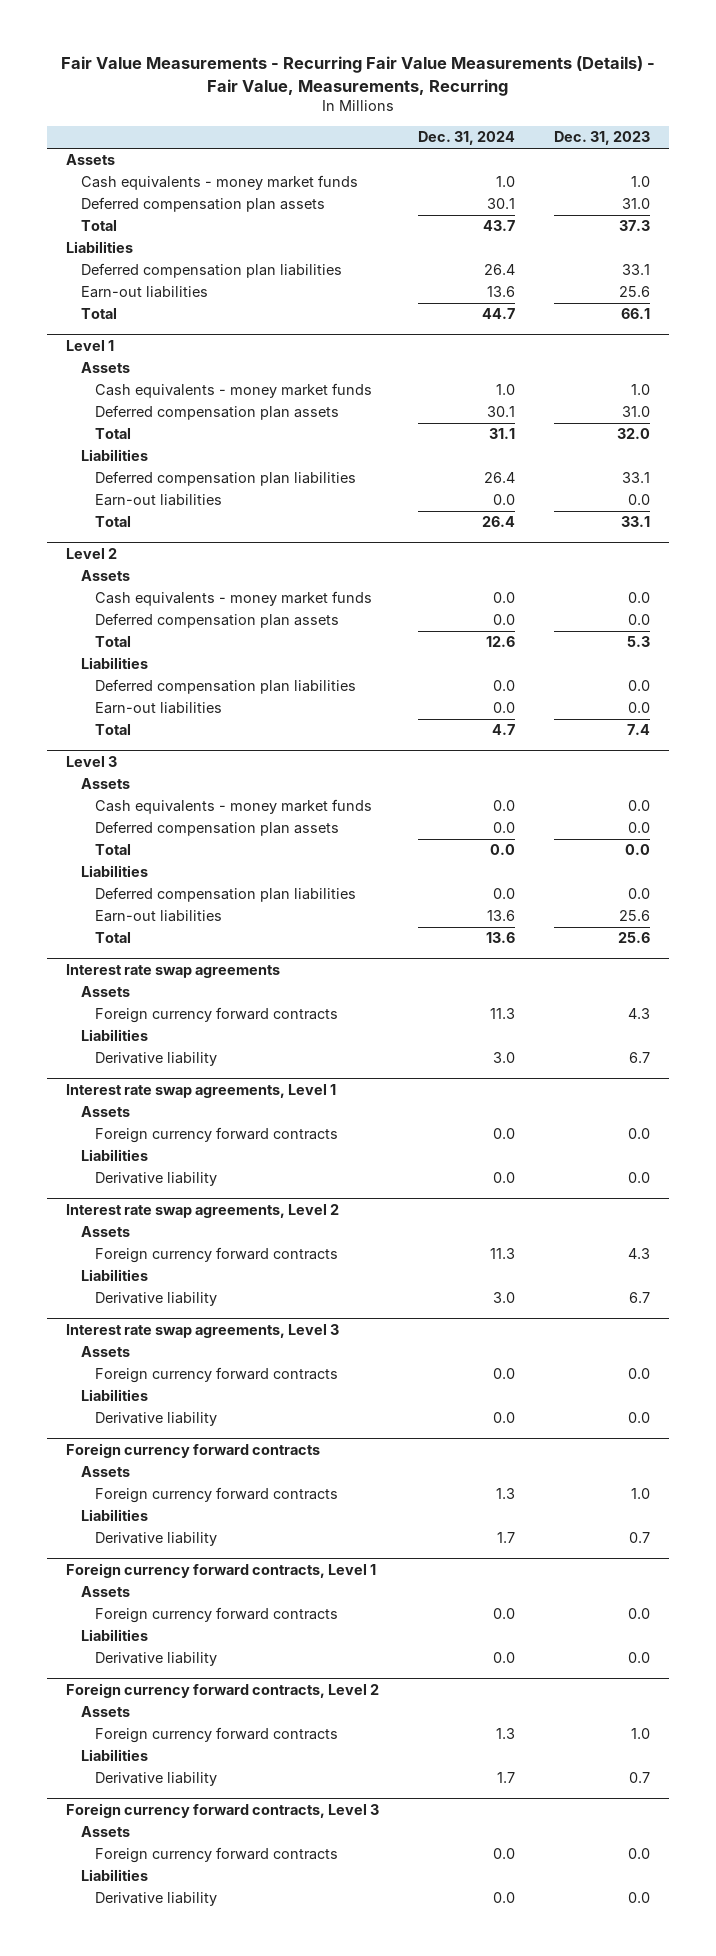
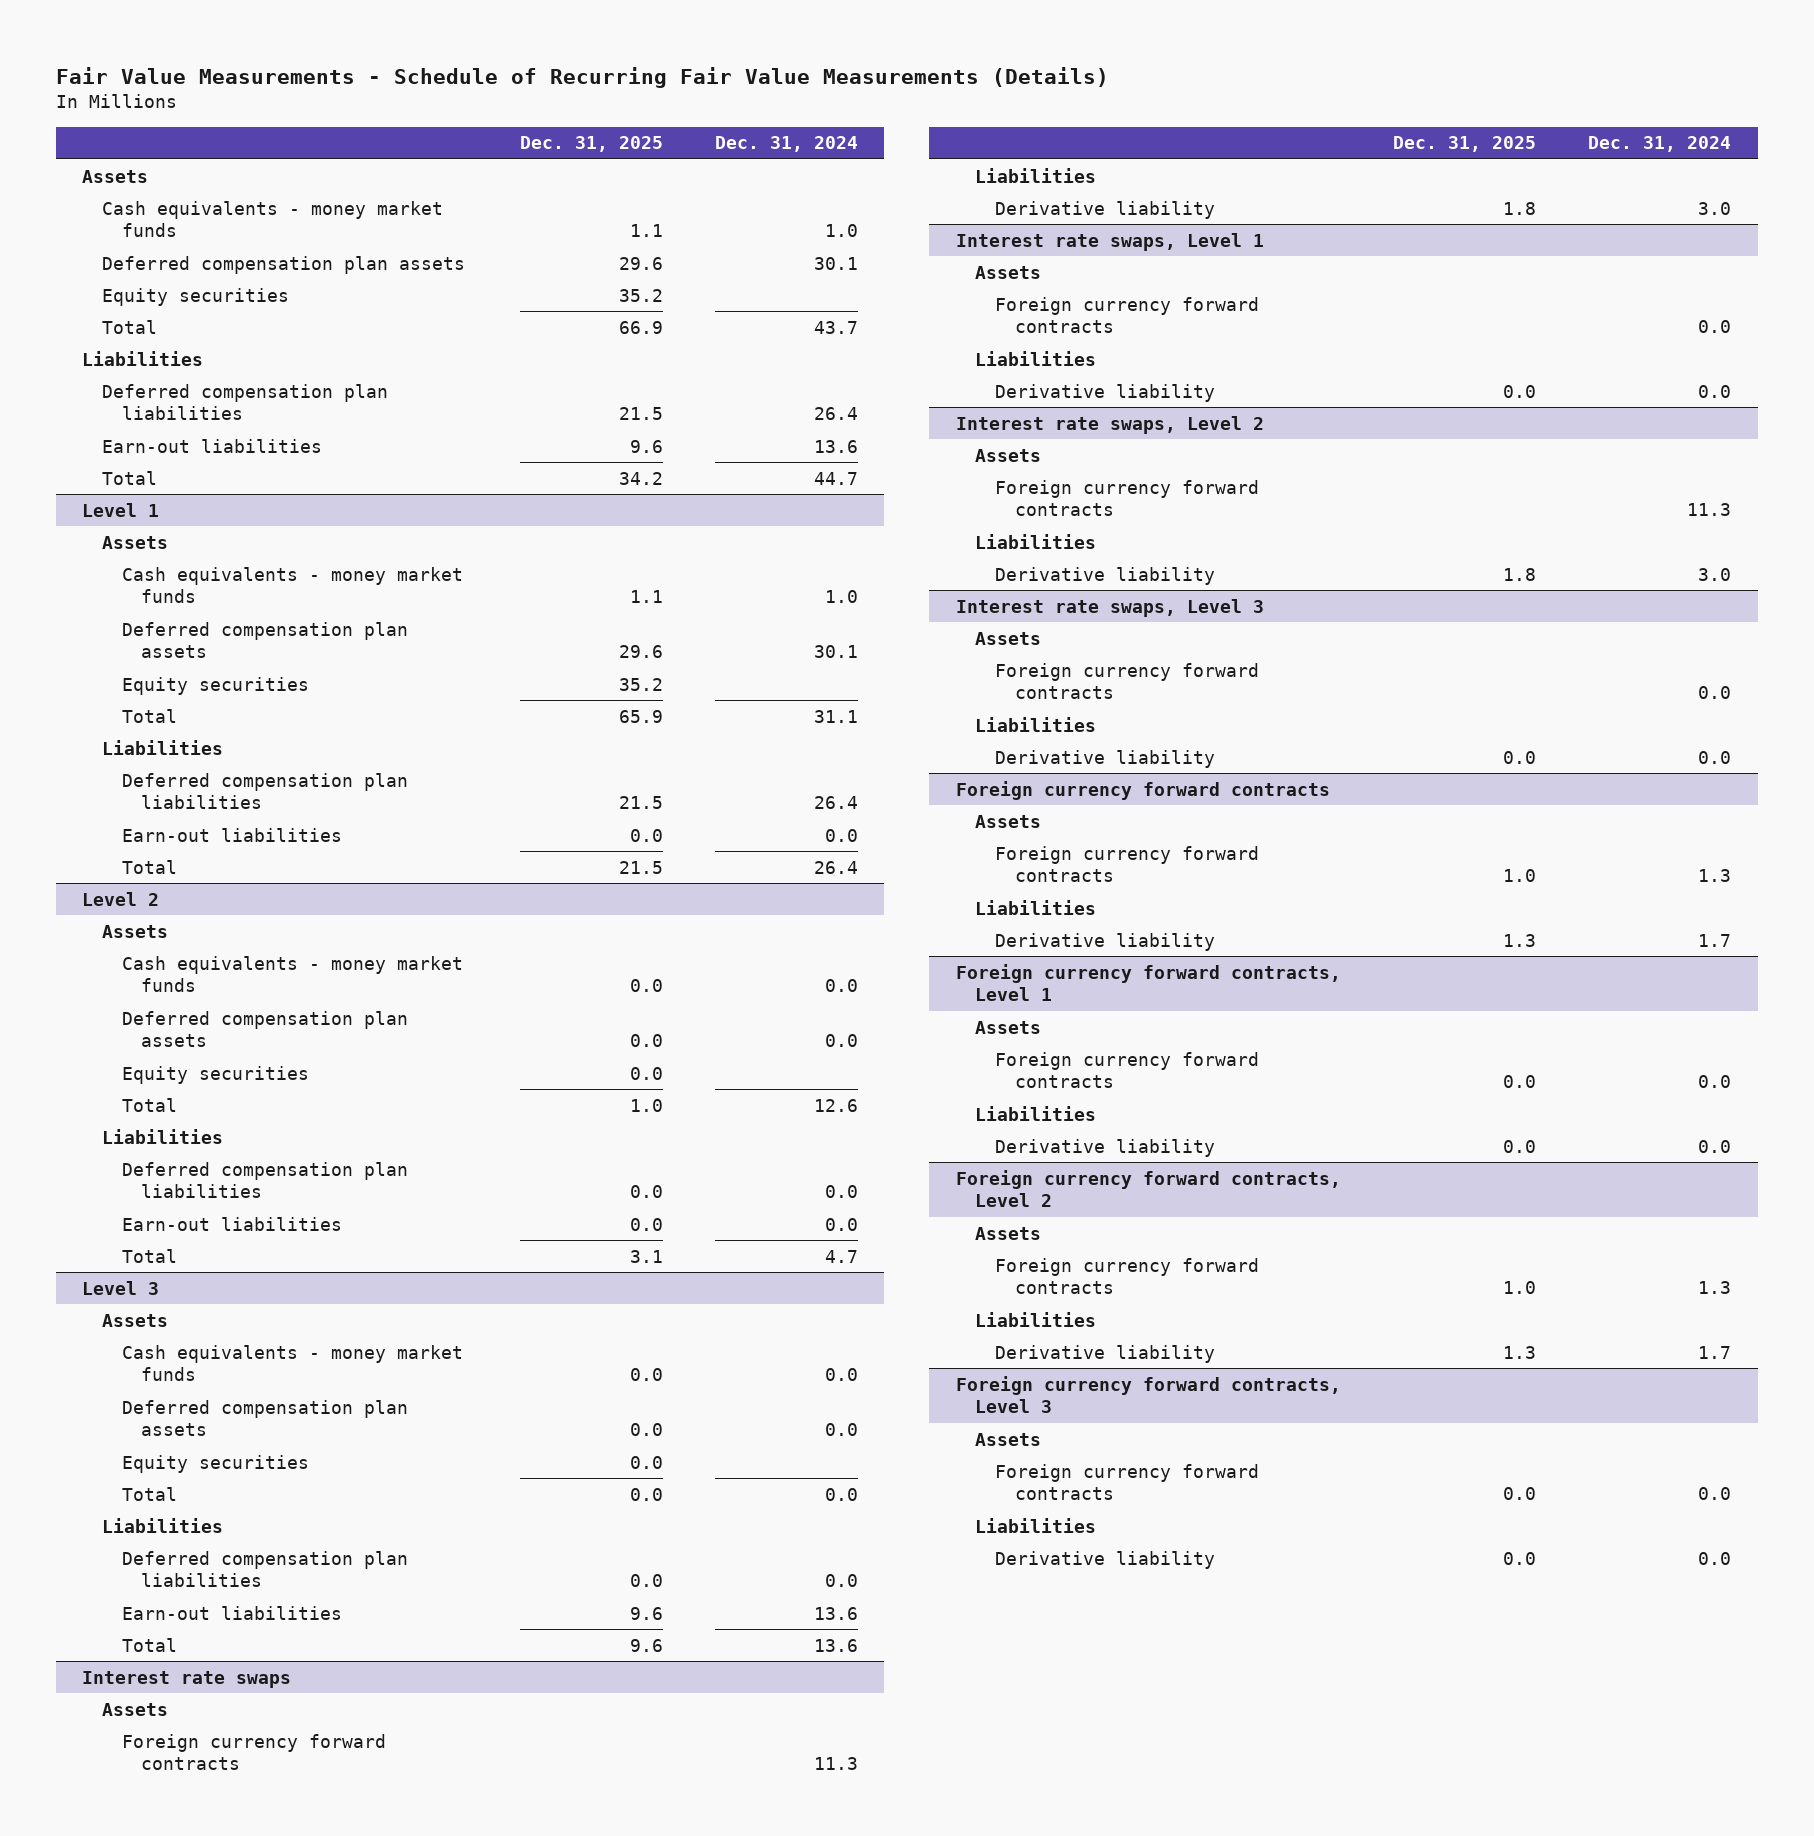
[60,56,655,96] Fair Value Measurements - Recurring Fair Value Measurements (Details) - Fair Value, Measurements, Recurring -> [56,67,1110,89] Fair Value Measurements - Schedule of Recurring Fair Value Measurements (Details)
[553,131,650,146] Dec. 31, 2023 -> none
none -> [519,136,663,153] Dec. 31, 2025
none -> [102,287,290,306] Equity securities
none -> [121,676,309,695] Equity securities
none -> [121,1065,309,1084] Equity securities
none -> [121,1454,309,1473] Equity securities
[66,963,281,978] Interest rate swap agreements -> [82,1670,292,1688] Interest rate swaps
[66,1083,337,1098] Interest rate swap agreements, Level 1 -> [955,232,1264,251] Interest rate swaps, Level 1
[66,1203,340,1218] Interest rate swap agreements, Level 2 -> [955,415,1264,434] Interest rate swaps, Level 2
[66,1323,340,1338] Interest rate swap agreements, Level 3 -> [955,598,1264,617] Interest rate swaps, Level 3

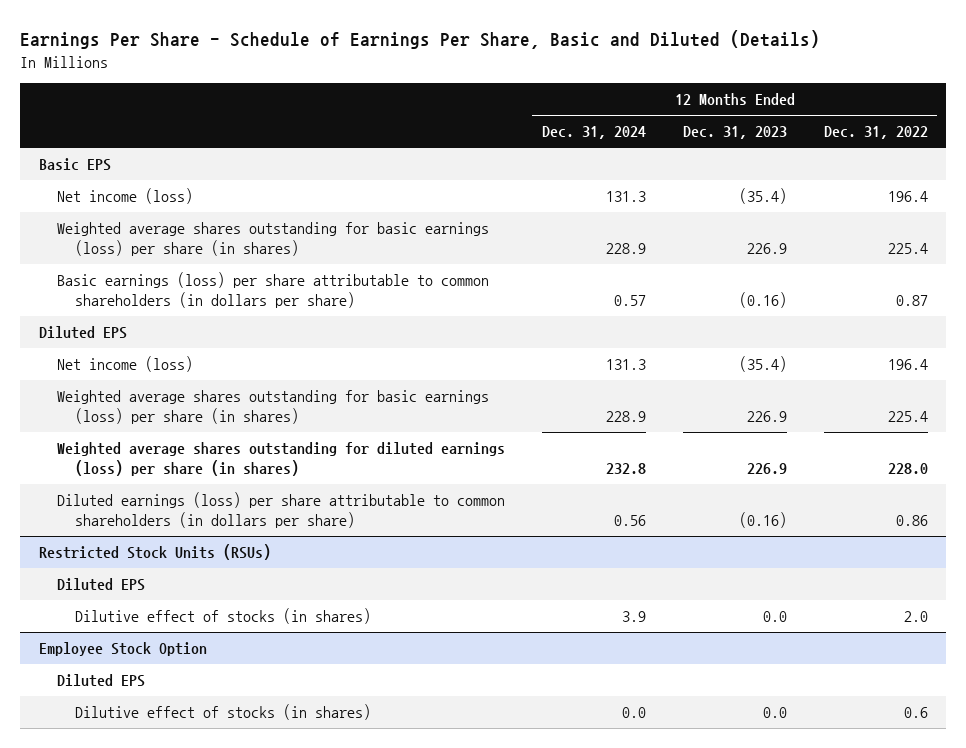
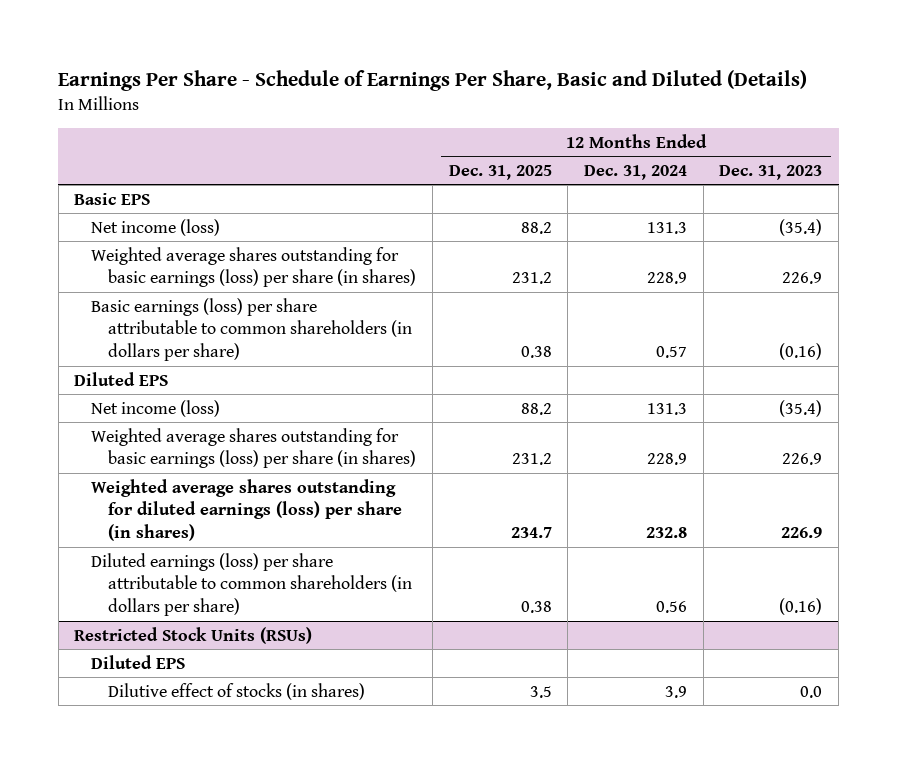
[823,126,928,140] Dec. 31, 2022 -> none
none -> [448,164,552,180] Dec. 31, 2025
[38,642,207,657] Employee Stock Option -> none
[56,674,145,688] Diluted EPS -> none
[74,704,371,721] Dilutive effect of stocks (in shares) -> none

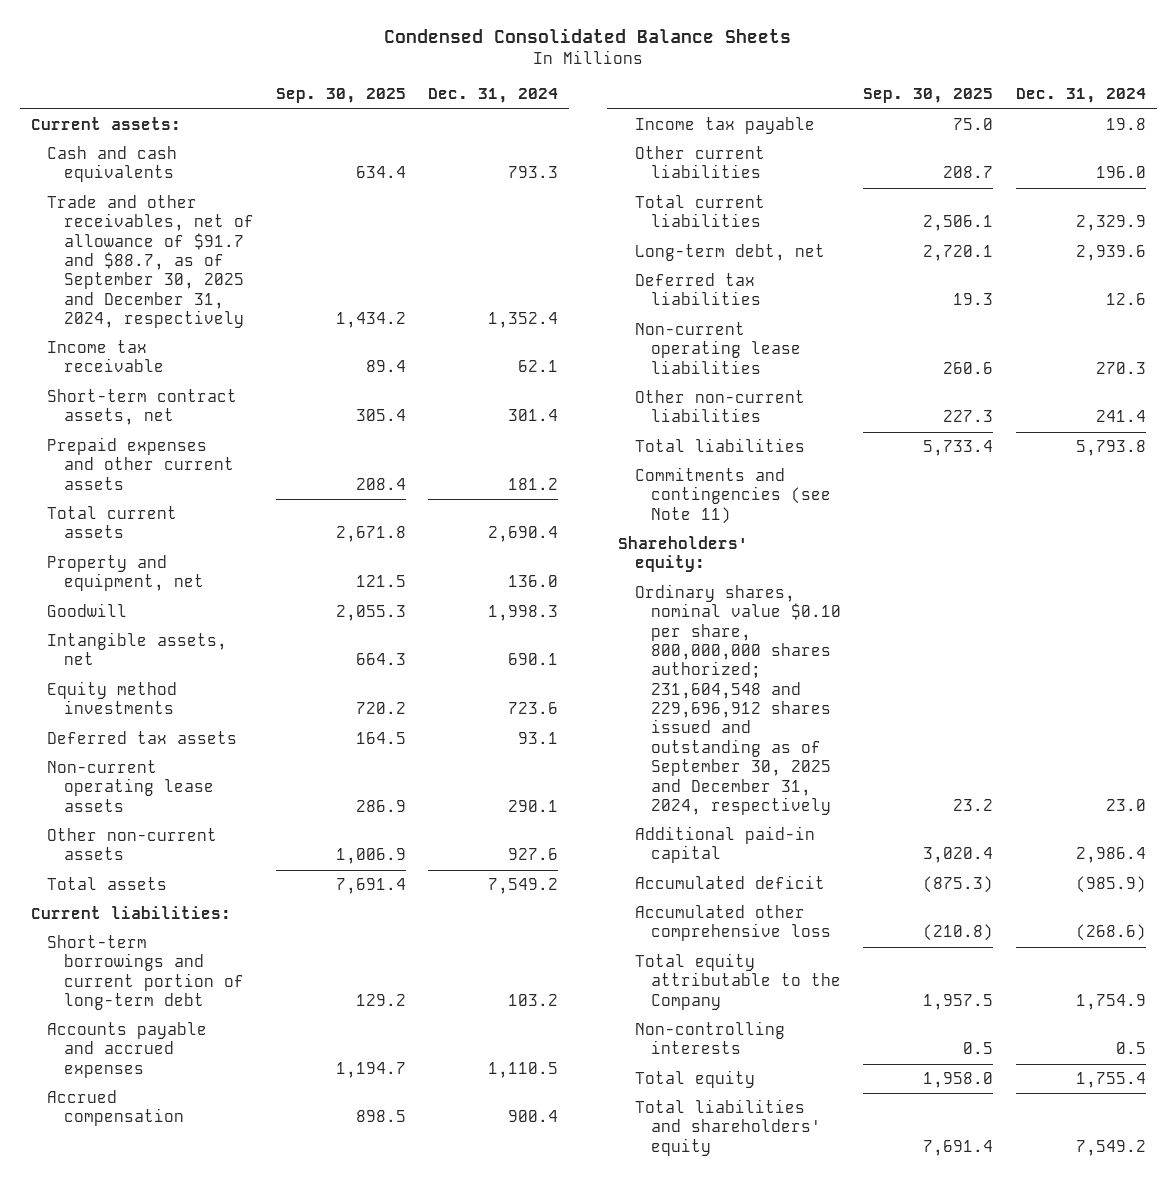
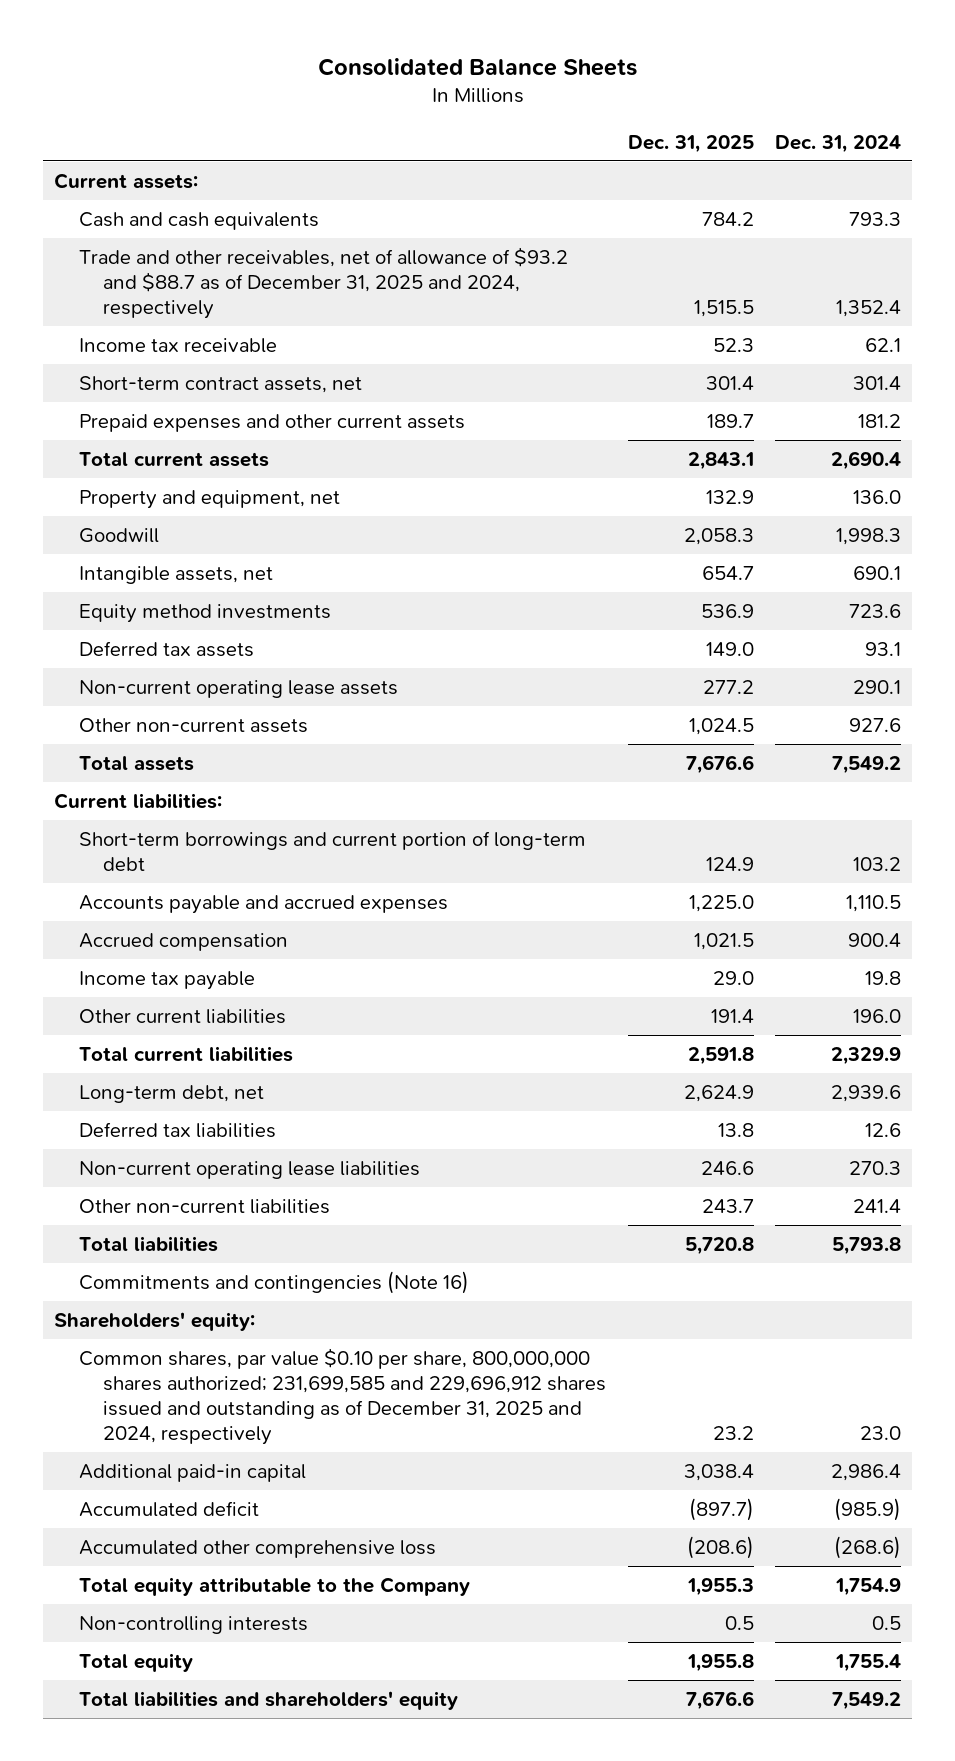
[384,28,792,44] Condensed Consolidated Balance Sheets -> [317,57,637,76] Consolidated Balance Sheets
[275,88,406,104] Sep. 30, 2025 -> none
none -> [627,134,754,153] Dec. 31, 2025
[47,194,254,329] Trade and other receivables, net of allowance of $91.7 and $88.7, as of September 30, 2025 and December 31, 2024, respectively -> [78,246,568,320] Trade and other receivables, net of allowance of $93.2 and $88.7 as of December 31, 2025 and 2024, respectively
[634,466,832,524] Commitments and contingencies (see Note 11) -> [78,1270,469,1294] Commitments and contingencies (Note 16)
[634,583,842,815] Ordinary shares, nominal value $0.10 per share, 800,000,000 shares authorized; 231,604,548 and 229,696,912 shares issued and outstanding as of September 30, 2025 and December 31, 2024, respectively -> [78,1347,607,1446] Common shares, par value $0.10 per share, 800,000,000 shares authorized; 231,699,585 and 229,696,912 shares issued and outstanding as of December 31, 2025 and 2024, respectively

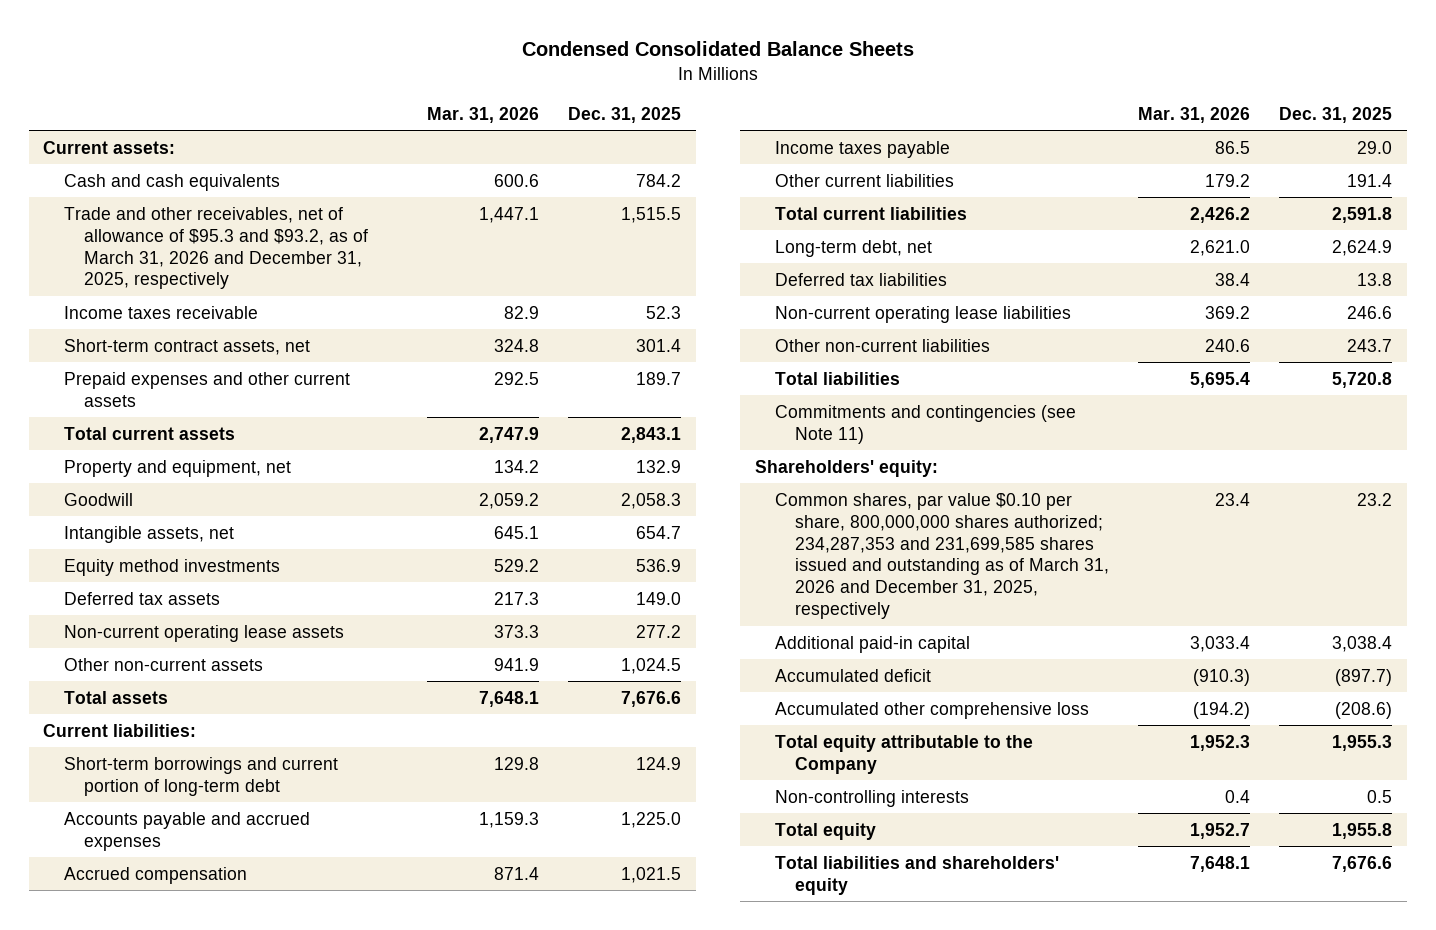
[317,57,637,76] Consolidated Balance Sheets -> [521,40,914,56] Condensed Consolidated Balance Sheets
[775,134,902,153] Dec. 31, 2024 -> none
none -> [427,106,540,123] Mar. 31, 2026
[78,246,568,320] Trade and other receivables, net of allowance of $93.2 and $88.7 as of December 31, 2025 and 2024, respectively -> [63,206,368,290] Trade and other receivables, net of allowance of $95.3 and $93.2, as of March 31, 2026 and December 31, 2025, respectively
[78,337,277,353] Income tax receivable -> [63,305,258,319] Income taxes receivable
[78,970,255,990] Income tax payable -> [774,140,950,158] Income taxes payable
[78,1270,469,1294] Commitments and contingencies (Note 16) -> [774,404,1076,444] Commitments and contingencies (see Note 11)
[78,1347,607,1446] Common shares, par value $0.10 per share, 800,000,000 shares authorized; 231,699,585 and 229,696,912 shares issued and outstanding as of December 31, 2025 and 2024, respectively -> [774,492,1109,620] Common shares, par value $0.10 per share, 800,000,000 shares authorized; 234,287,353 and 231,699,585 shares issued and outstanding as of March 31, 2026 and December 31, 2025, respectively

